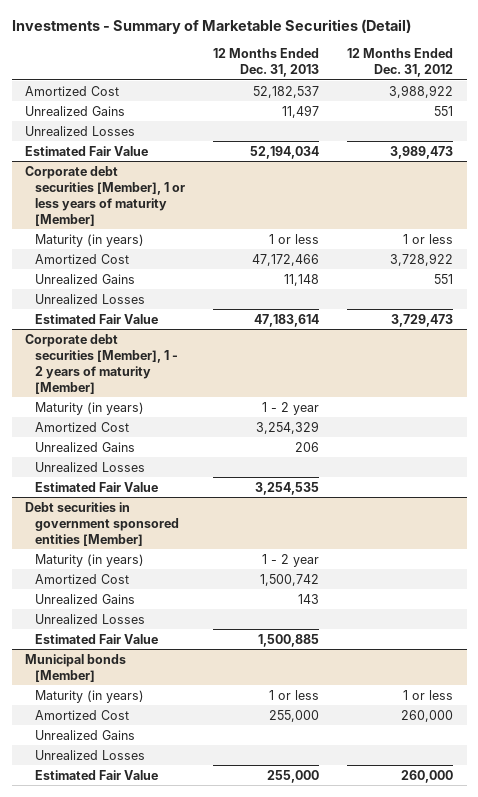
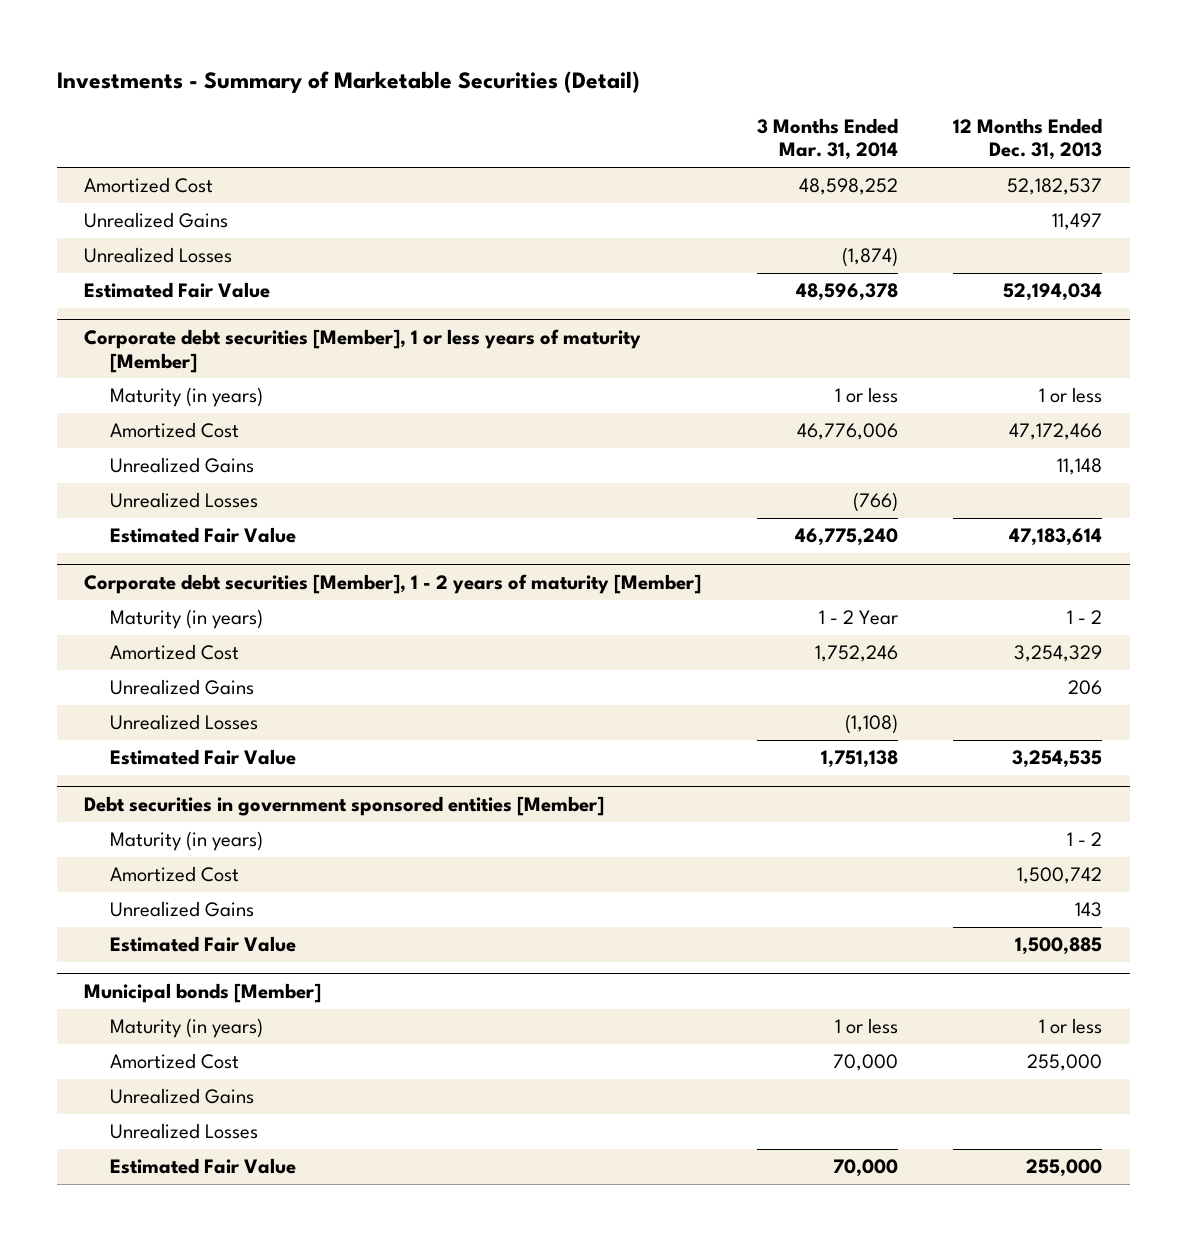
[346,48,453,78] 12 Months Ended Dec. 31, 2012 -> none
none -> [756,117,898,161] 3 Months Ended Mar. 31, 2014
[261,401,319,415] 1 - 2 year -> [1067,610,1103,625] 1 - 2
[261,553,319,567] 1 - 2 year -> [1067,832,1103,847] 1 - 2
[35,613,146,624] Unrealized Losses -> none

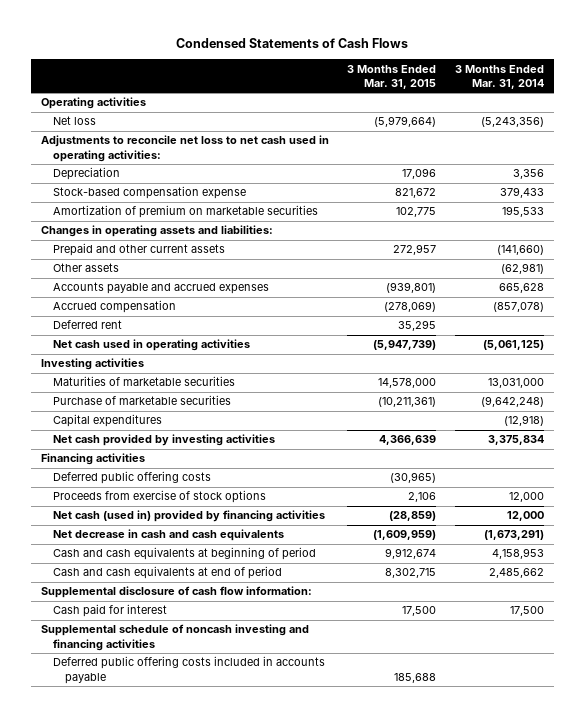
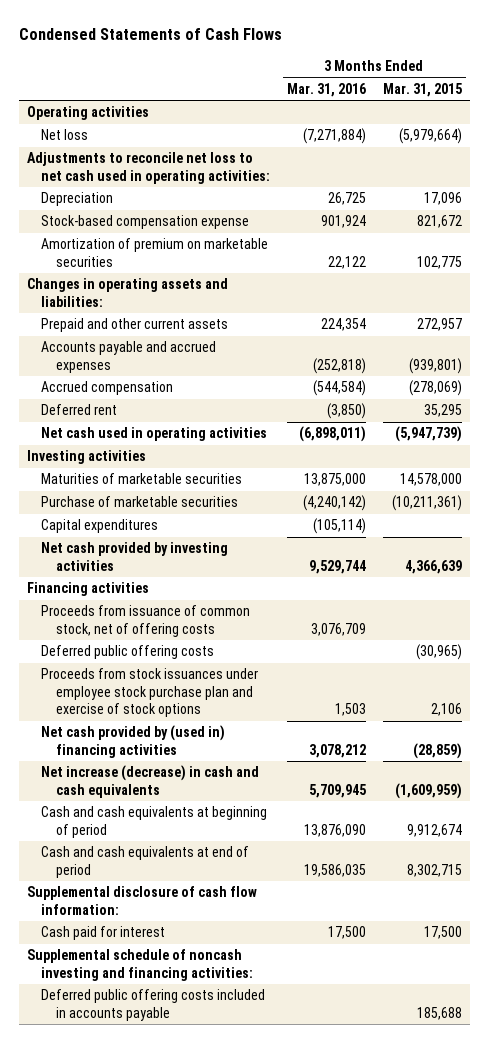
[455,64,545,90] 3 Months Ended Mar. 31, 2014 -> none
none -> [287,82,367,97] Mar. 31, 2016
[52,263,119,273] Other assets -> none
none -> [41,605,251,637] Proceeds from issuance of common stock, net of offering costs
[52,490,266,504] Proceeds from exercise of stock options -> [41,668,259,718] Proceeds from stock issuances under employee stock purchase plan and exercise of stock options
[52,510,325,523] Net cash (used in) provided by financing activities -> [41,725,226,758] Net cash provided by (used in) financing activities
[52,529,284,542] Net decrease in cash and cash equivalents -> [41,765,260,798] Net increase (decrease) in cash and cash equivalents
[40,624,309,651] Supplemental schedule of noncash investing and financing activities -> [27,949,254,981] Supplemental schedule of noncash investing and financing activities:

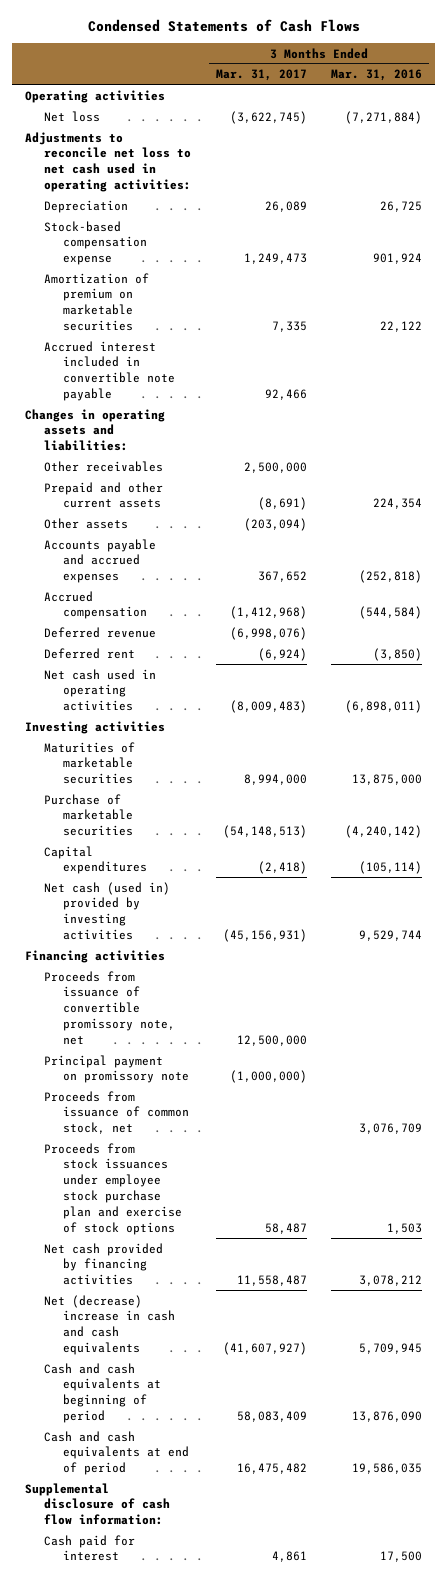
[382,82,462,97] Mar. 31, 2015 -> none
none -> [215,69,307,82] Mar. 31, 2017
none -> [43,340,176,401] Accrued interest included in convertible note payable
none -> [43,460,163,472] Other receivables
none -> [43,517,128,529] Other assets
none -> [43,626,156,638] Deferred revenue
[41,542,229,571] Net cash provided by investing activities -> [43,881,170,940] Net cash (used in) provided by investing activities
[41,645,215,660] Deferred public offering costs -> none
none -> [43,970,176,1045] Proceeds from issuance of convertible promissory note, net
none -> [43,1054,190,1084] Principal payment on promissory note
[41,605,251,637] Proceeds from issuance of common stock, net of offering costs -> [43,1090,190,1135] Proceeds from issuance of common stock, net
[41,725,226,758] Net cash provided by (used in) financing activities -> [43,1242,163,1286] Net cash provided by financing activities
[41,765,260,798] Net increase (decrease) in cash and cash equivalents -> [43,1294,176,1355] Net (decrease) increase in cash and cash equivalents
[27,949,254,981] Supplemental schedule of noncash investing and financing activities: -> none
[41,989,266,1021] Deferred public offering costs included in accounts payable -> none

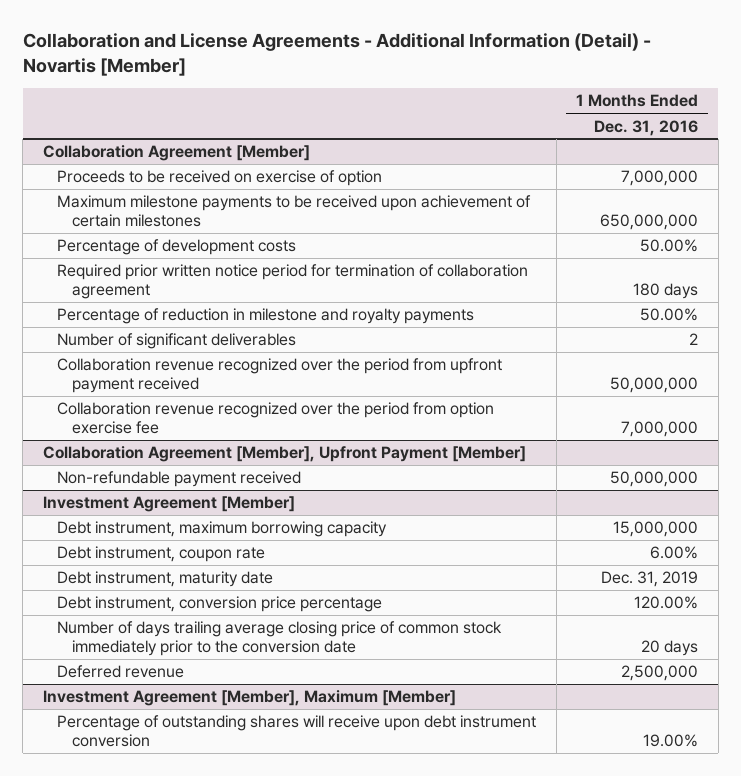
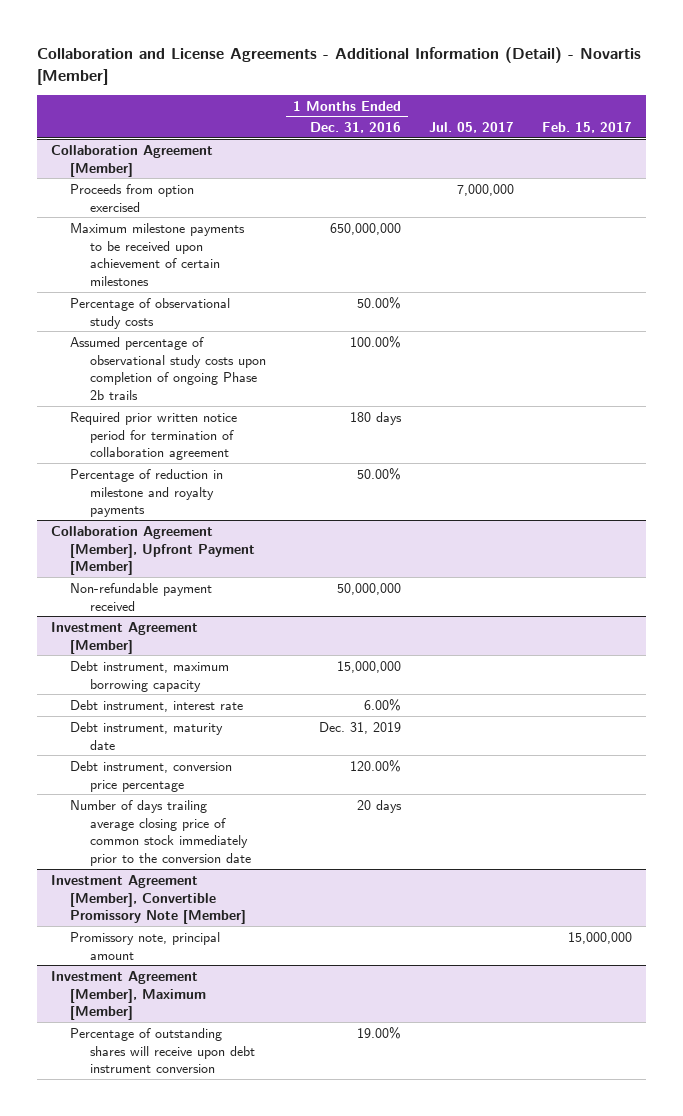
none -> [428,122,514,134] Jul. 05, 2017
none -> [541,122,632,134] Feb. 15, 2017
[57,170,383,187] Proceeds to be received on exercise of option -> none
none -> [70,183,195,212] Proceeds from option exercised
[57,239,297,256] Percentage of development costs -> [70,297,231,329] Percentage of observational study costs
none -> [70,336,266,401] Assumed percentage of observational study costs upon completion of ongoing Phase 2b trails
[57,333,297,350] Number of significant deliverables -> none
[57,358,503,394] Collaboration revenue recognized over the period from upfront payment received -> none
[57,402,495,435] Collaboration revenue recognized over the period from option exercise fee -> none
[57,546,266,563] Debt instrument, coupon rate -> [70,699,244,712] Debt instrument, interest rate
[57,665,185,679] Deferred revenue -> none
none -> [50,874,247,925] Investment Agreement [Member], Convertible Promissory Note [Member]
none -> [70,931,221,960] Promissory note, principal amount

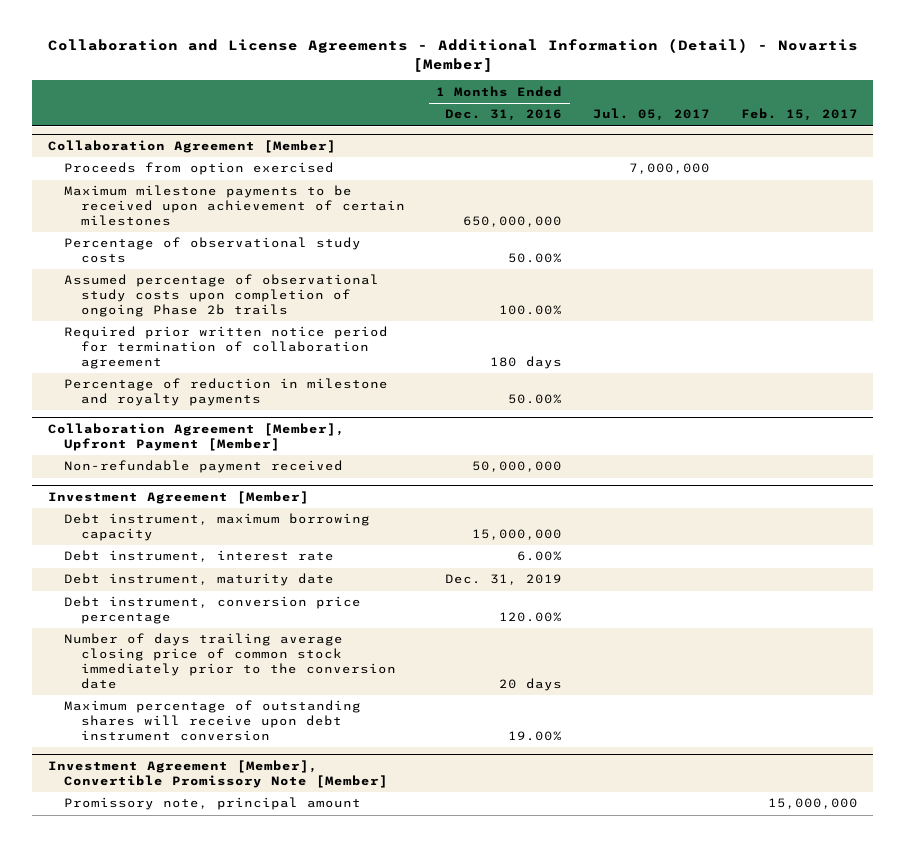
none -> [64,700,362,742] Maximum percentage of outstanding shares will receive upon debt instrument conversion
[50,970,207,1021] Investment Agreement [Member], Maximum [Member] -> none
[70,1027,255,1074] Percentage of outstanding shares will receive upon debt instrument conversion -> none

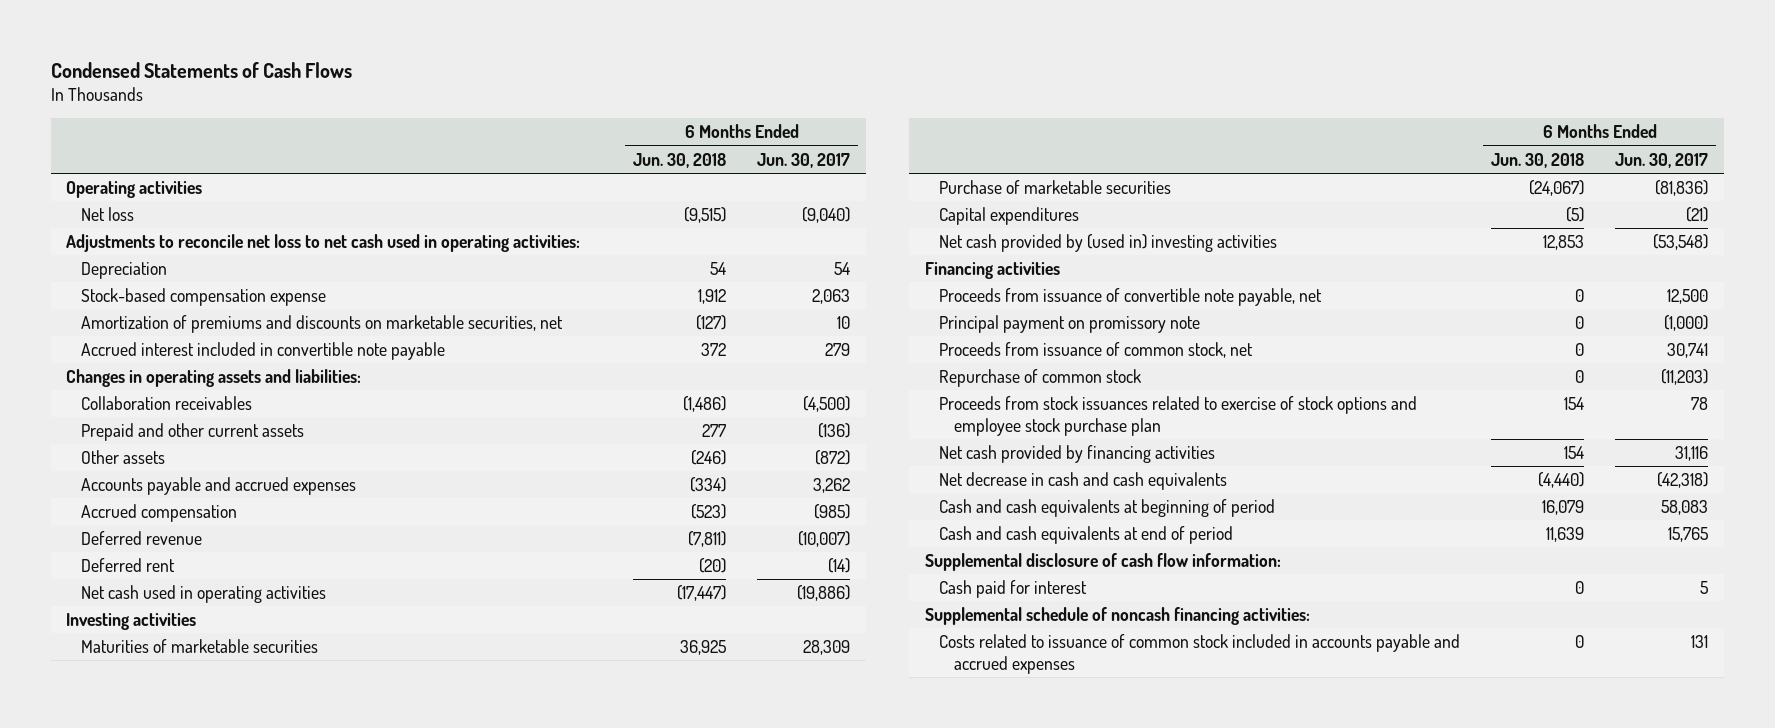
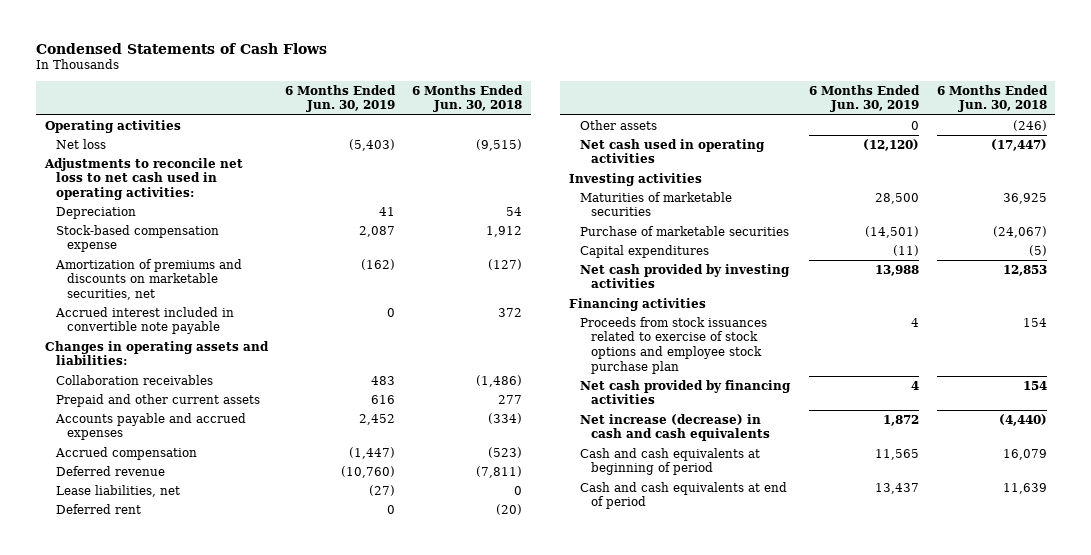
[757,152,851,168] Jun. 30, 2017 -> none
none -> [285,84,397,113] 6 Months Ended Jun. 30, 2019
none -> [55,484,180,497] Lease liabilities, net
[80,450,165,465] Other assets -> [579,119,657,130] Other assets
[939,234,1278,253] Net cash provided by (used in) investing activities -> [579,263,790,289] Net cash provided by investing activities
[939,288,1323,307] Proceeds from issuance of convertible note payable, net -> none
[939,315,1201,334] Principal payment on promissory note -> none
[939,342,1254,359] Proceeds from issuance of common stock, net -> none
[939,369,1142,388] Repurchase of common stock -> none
[939,472,1228,491] Net decrease in cash and cash equivalents -> [579,413,771,442] Net increase (decrease) in cash and cash equivalents
[924,553,1281,572] Supplemental disclosure of cash flow information: -> none
[939,580,1088,599] Cash paid for interest -> none
[924,607,1310,626] Supplemental schedule of noncash financing activities: -> none
[939,634,1461,674] Costs related to issuance of common stock included in accounts payable and accrued expenses -> none

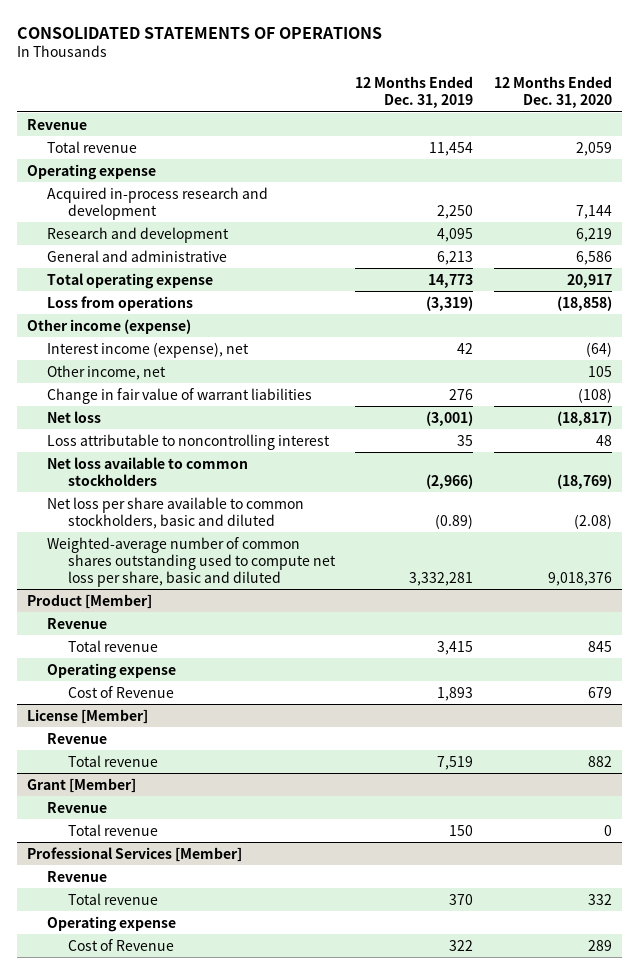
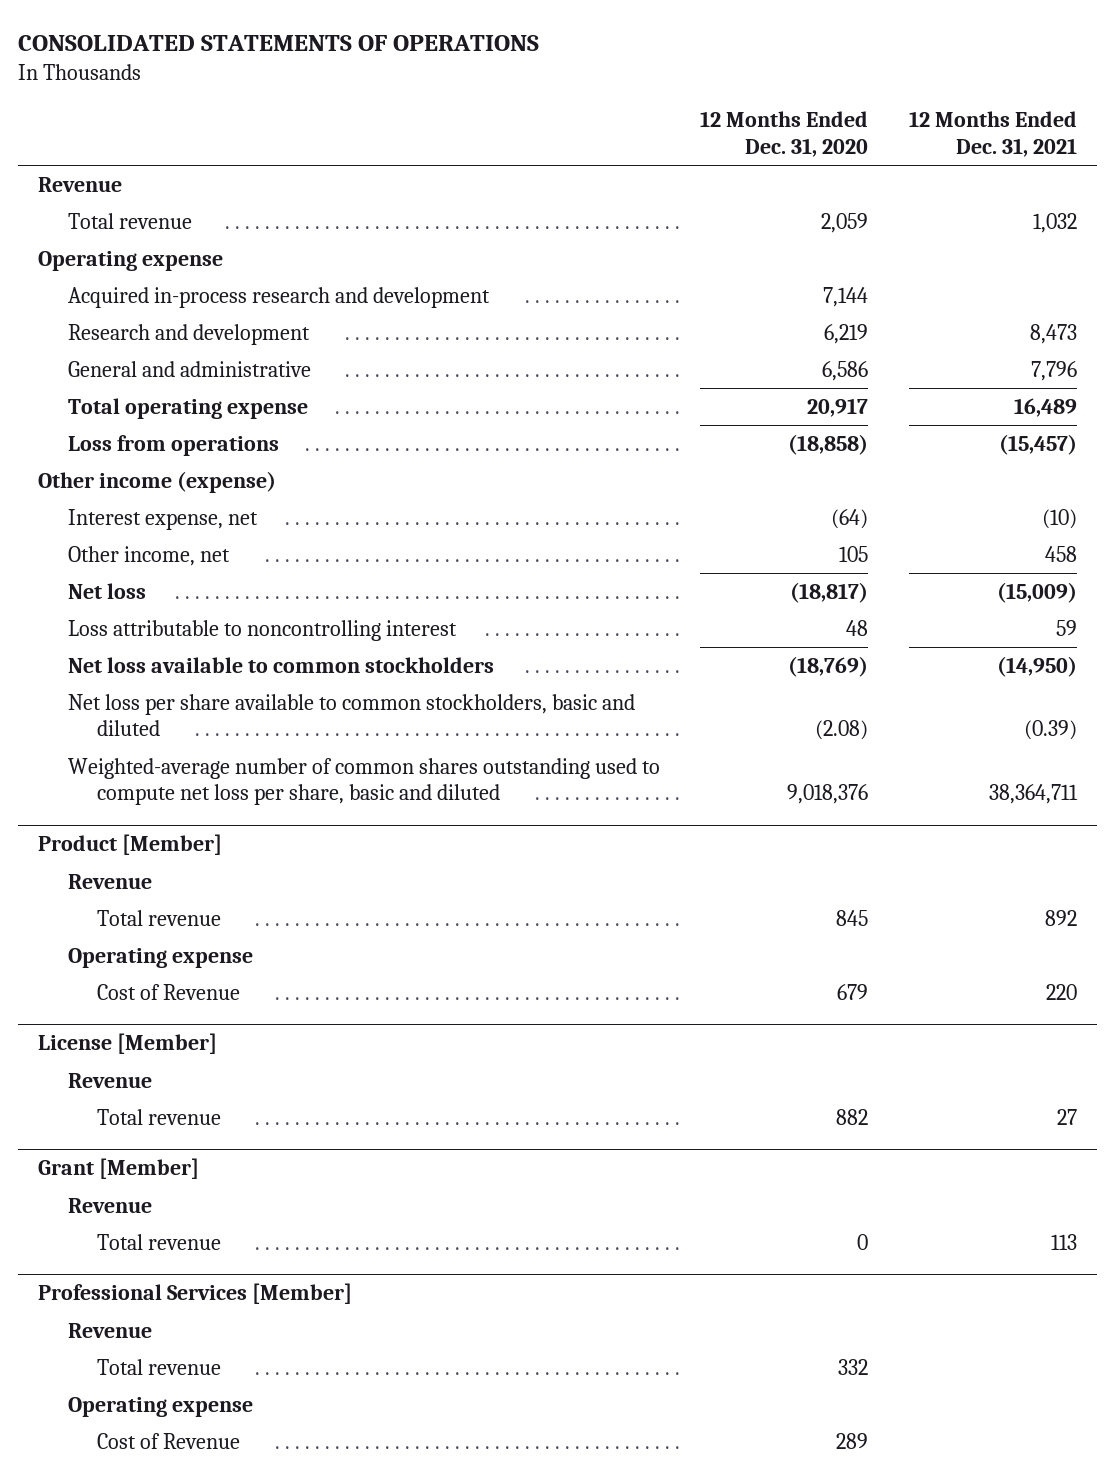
[355,76,474,109] 12 Months Ended Dec. 31, 2019 -> none
none -> [909,111,1078,157] 12 Months Ended Dec. 31, 2021
[47,341,250,358] Interest income (expense), net -> [67,509,258,531] Interest expense, net
[47,387,313,404] Change in fair value of warrant liabilities -> none

